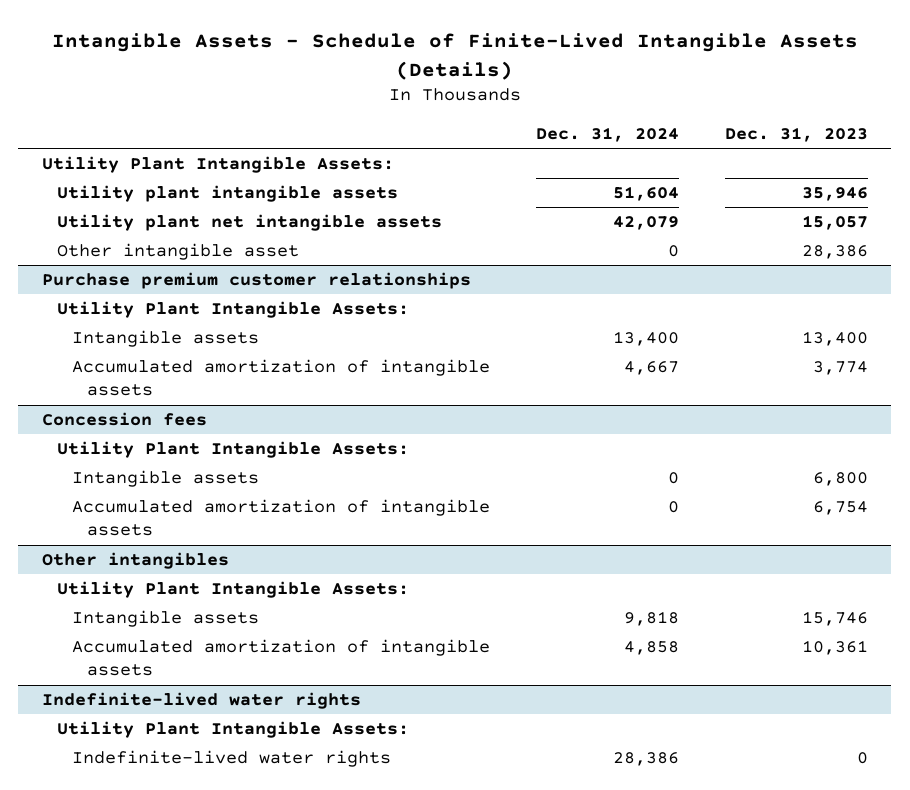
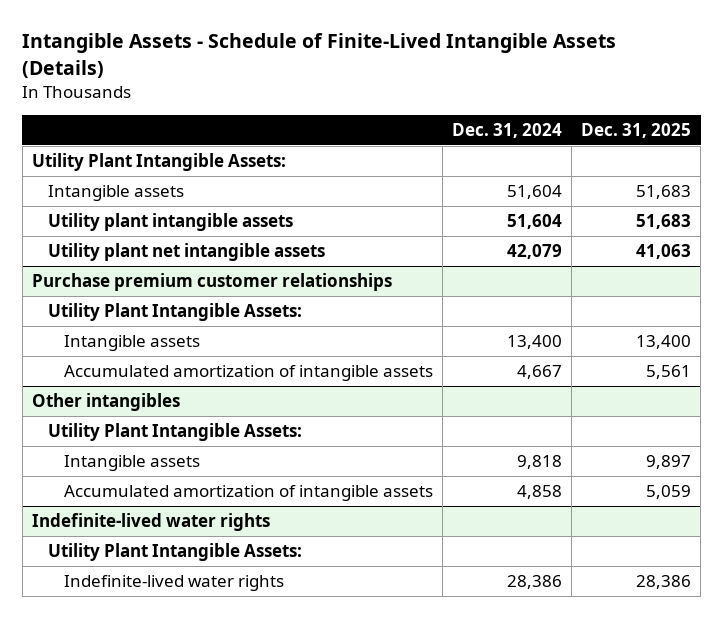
[725,126,869,142] Dec. 31, 2023 -> none
none -> [581,122,692,138] Dec. 31, 2025
none -> [47,185,184,202] Intangible assets
[56,243,299,261] Other intangible asset -> none
[41,412,207,427] Concession fees -> none
[56,441,409,459] Utility Plant Intangible Assets: -> none
[72,470,260,488] Intangible assets -> none
[72,499,491,537] Accumulated amortization of intangible assets -> none

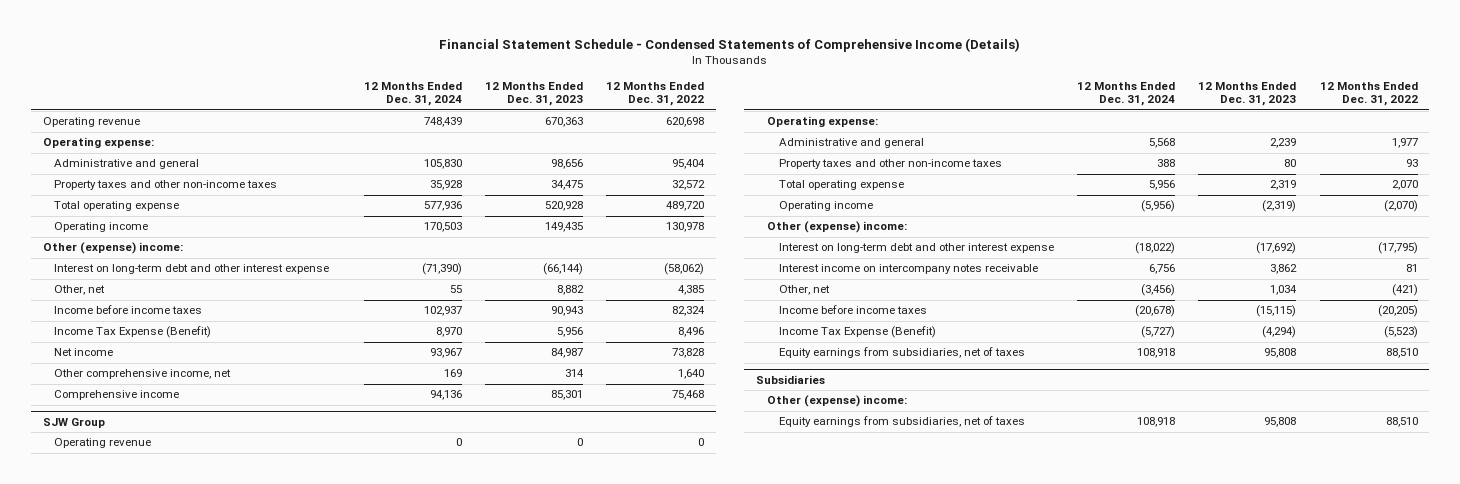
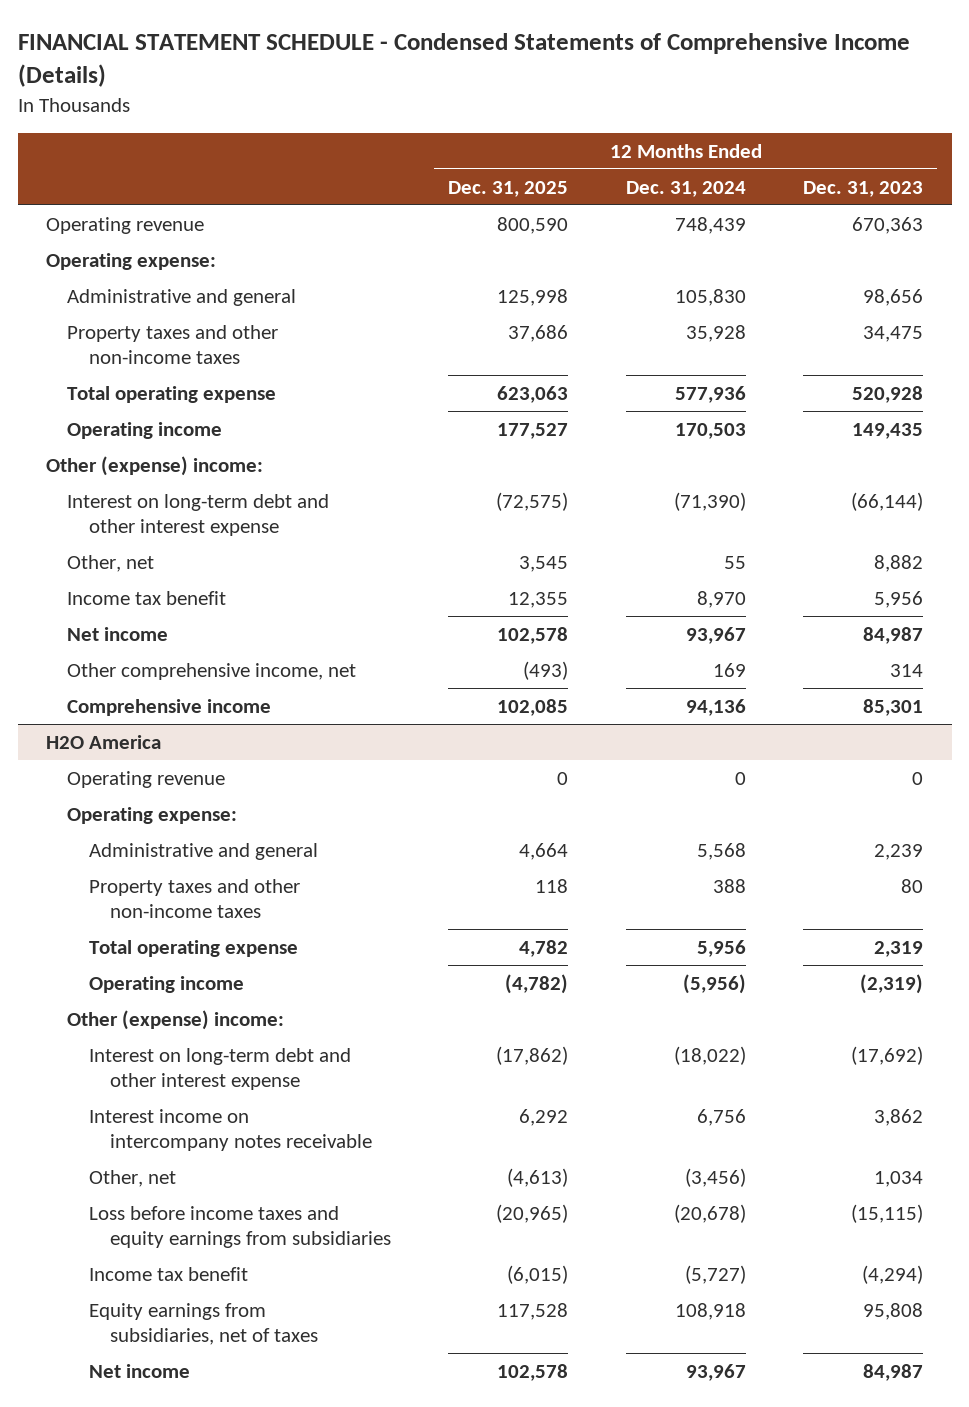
[439,37,1021,52] Financial Statement Schedule - Condensed Statements of Comprehensive Income (Details) -> [17,33,910,88] FINANCIAL STATEMENT SCHEDULE - Condensed Statements of Comprehensive Income (Details)
[606,81,705,107] 12 Months Ended Dec. 31, 2022 -> none
none -> [448,180,569,197] Dec. 31, 2025
[53,305,202,315] Income before income taxes -> none
[53,326,211,339] Income Tax Expense (Benefit) -> [67,590,227,605] Income tax benefit
[42,418,105,429] SJW Group -> [46,734,162,749] H2O America
[778,347,1025,359] Equity earnings from subsidiaries, net of taxes -> none
[756,375,826,385] Subsidiaries -> none
[767,395,908,408] Other (expense) income: -> none
[778,305,927,315] Income before income taxes -> [88,1205,392,1249] Loss before income taxes and equity earnings from subsidiaries
[778,326,936,339] Income Tax Expense (Benefit) -> [88,1266,248,1281] Income tax benefit
none -> [88,1363,190,1378] Net income

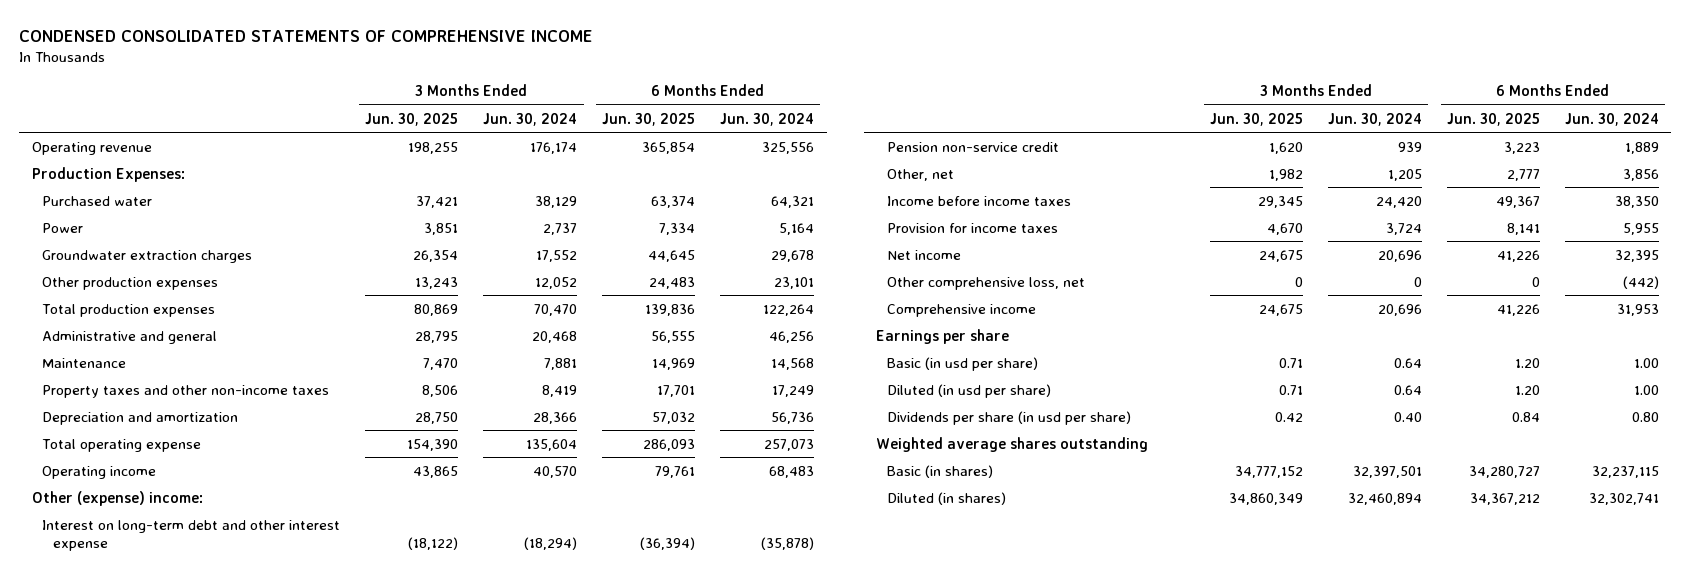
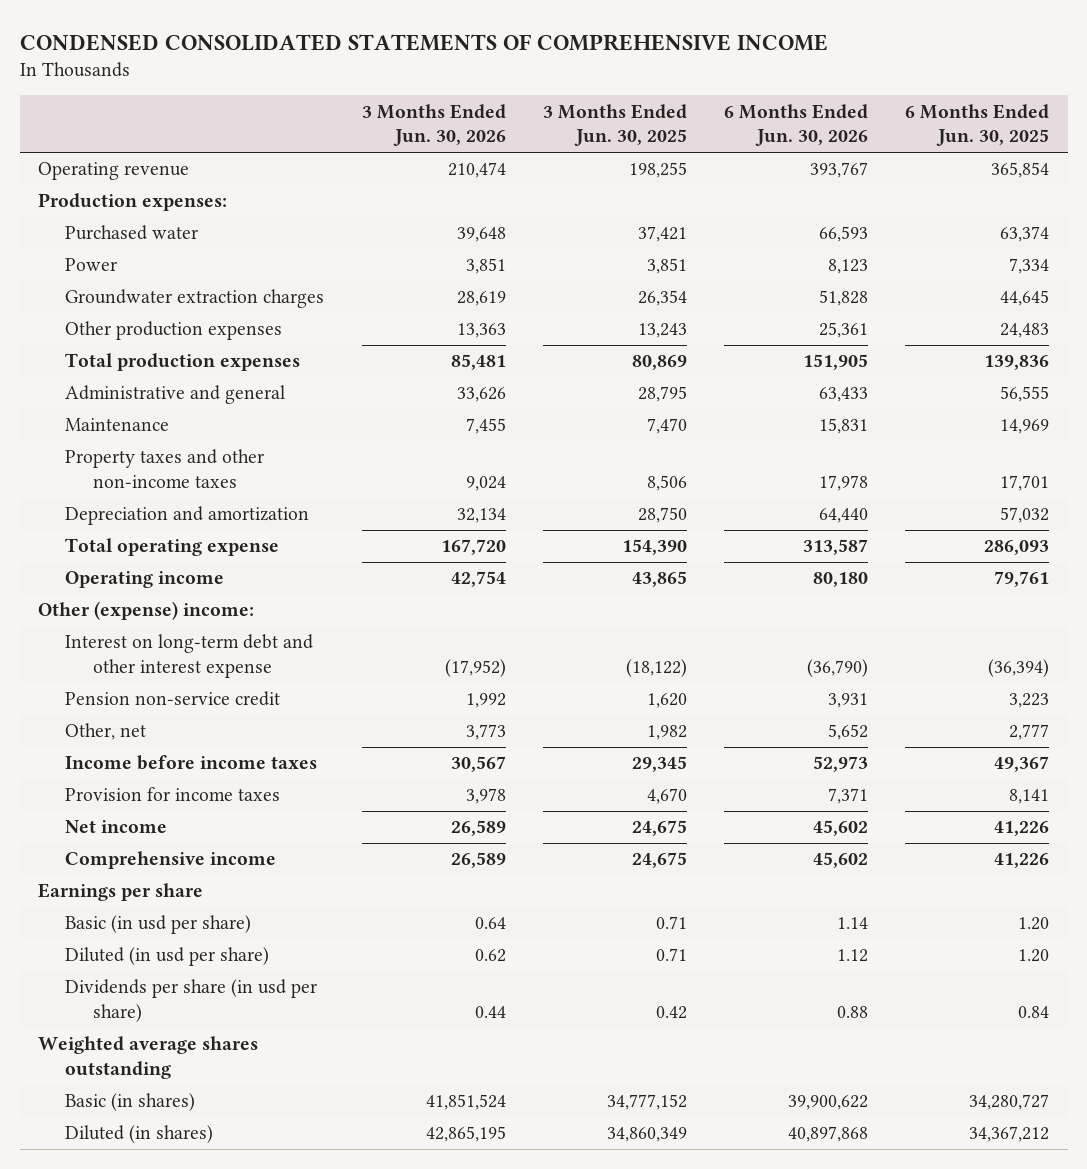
[483,112,578,126] Jun. 30, 2024 -> none
[720,112,815,126] Jun. 30, 2024 -> none
none -> [361,103,506,147] 3 Months Ended Jun. 30, 2026
none -> [723,103,868,147] 6 Months Ended Jun. 30, 2026
[31,166,185,182] Production Expenses: -> [38,193,228,212] Production expenses:
[887,276,1086,290] Other comprehensive loss, net -> none

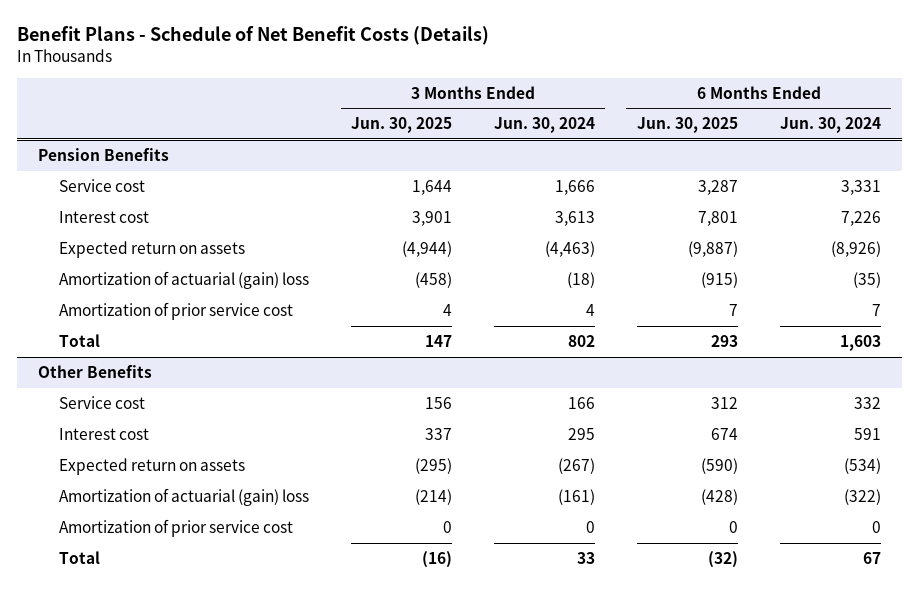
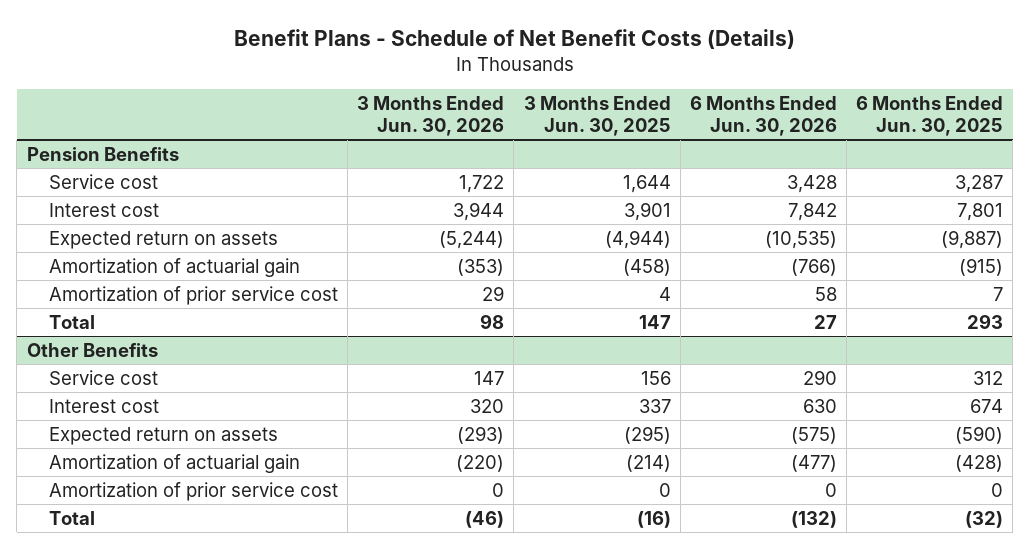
[494,117,596,134] Jun. 30, 2024 -> none
[779,117,881,134] Jun. 30, 2024 -> none
none -> [357,95,505,137] 3 Months Ended Jun. 30, 2026
none -> [689,95,837,137] 6 Months Ended Jun. 30, 2026
[59,270,310,289] Amortization of actuarial (gain) loss -> [49,257,301,277] Amortization of actuarial gain
[59,487,310,506] Amortization of actuarial (gain) loss -> [49,453,301,473] Amortization of actuarial gain

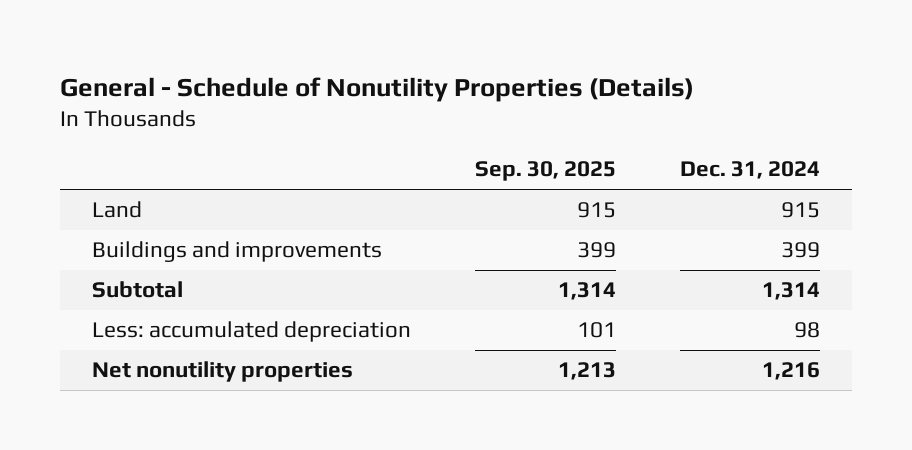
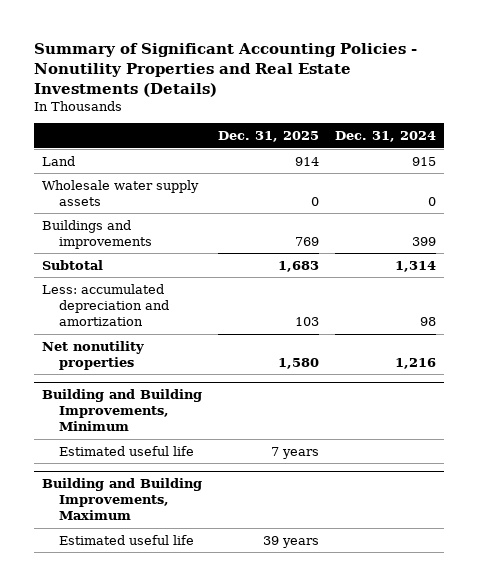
[60,76,695,102] General - Schedule of Nonutility Properties (Details) -> [34,43,418,97] Summary of Significant Accounting Policies - Nonutility Properties and Real Estate Investments (Details)
[475,161,617,182] Sep. 30, 2025 -> none
none -> [218,131,320,143] Dec. 31, 2025
none -> [42,179,200,206] Wholesale water supply assets
[92,321,412,343] Less: accumulated depreciation -> [42,283,170,327] Less: accumulated depreciation and amortization
none -> [42,388,203,432] Building and Building Improvements, Minimum
none -> [59,445,195,456] Estimated useful life
none -> [42,477,203,521] Building and Building Improvements, Maximum
none -> [59,534,195,545] Estimated useful life

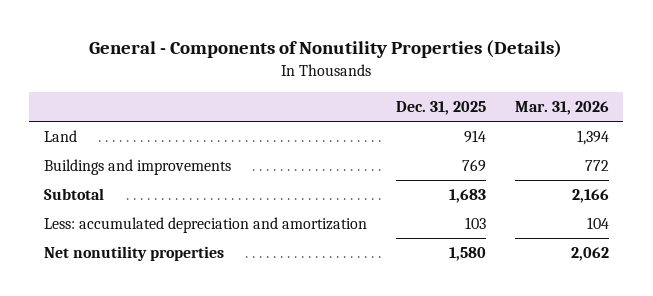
[34,43,418,97] Summary of Significant Accounting Policies - Nonutility Properties and Real Estate Investments (Details) -> [89,40,563,59] General - Components of Nonutility Properties (Details)
[335,131,437,143] Dec. 31, 2024 -> none
none -> [514,101,609,116] Mar. 31, 2026
[42,179,200,206] Wholesale water supply assets -> none
[42,388,203,432] Building and Building Improvements, Minimum -> none
[59,445,195,456] Estimated useful life -> none
[42,477,203,521] Building and Building Improvements, Maximum -> none
[59,534,195,545] Estimated useful life -> none

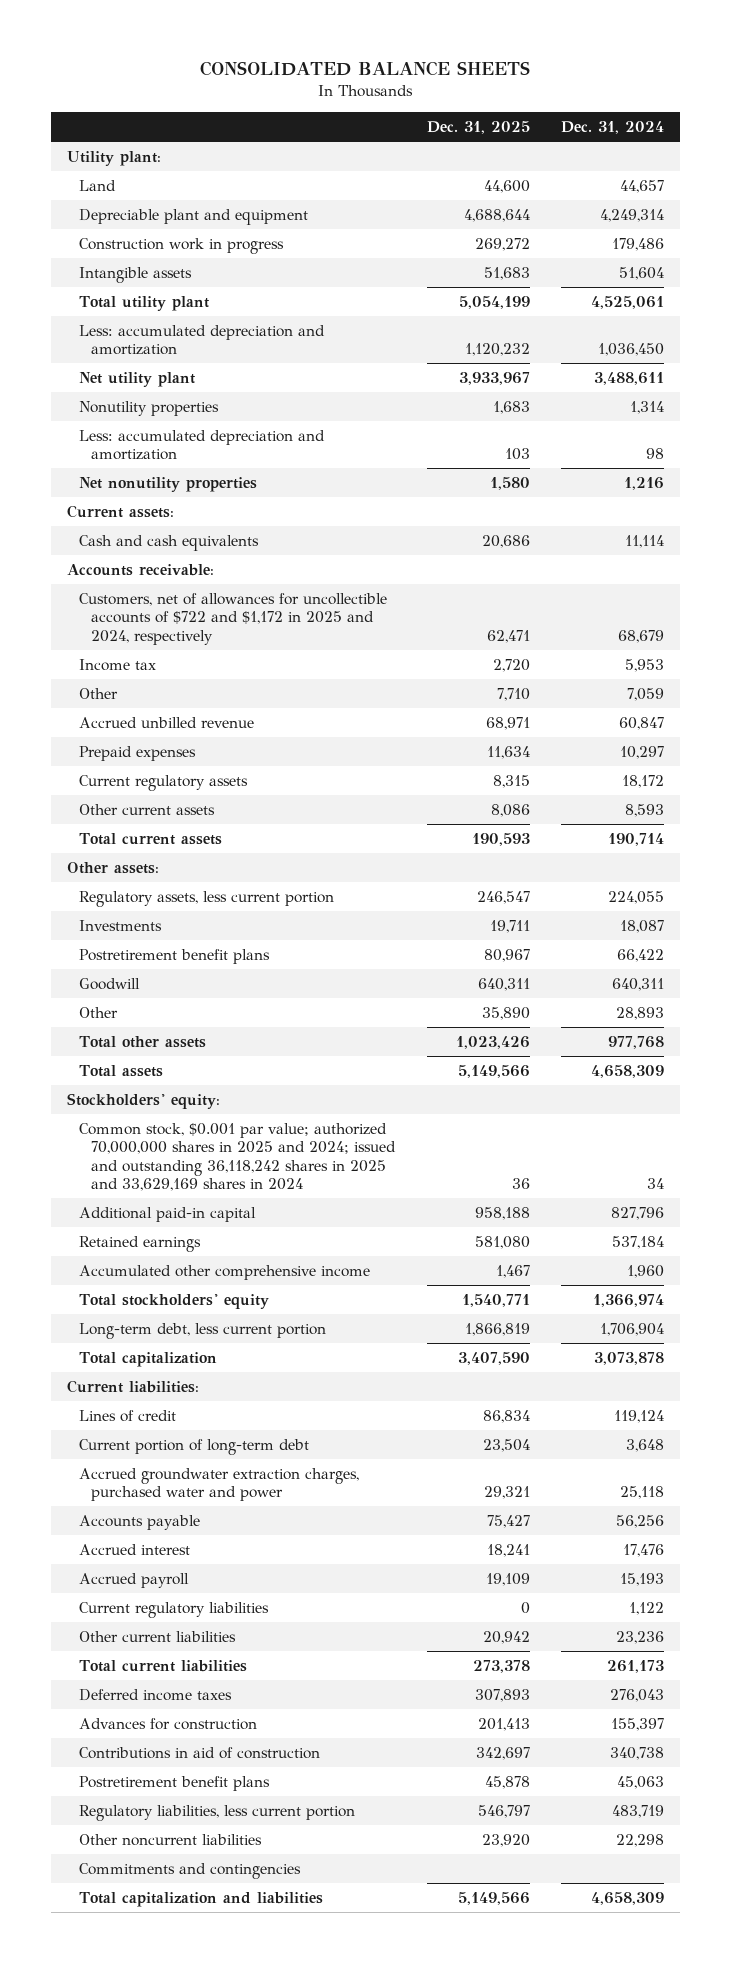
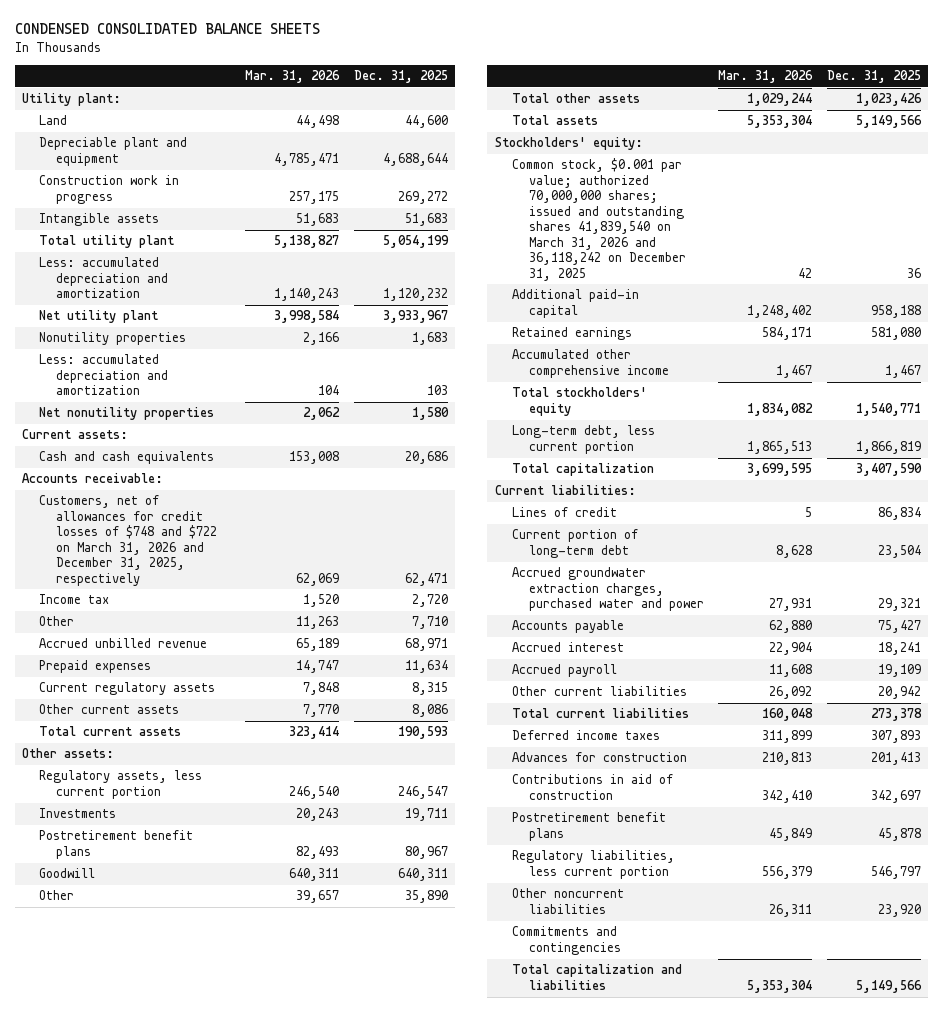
[200,61,531,77] CONSOLIDATED BALANCE SHEETS -> [14,23,320,35] CONDENSED CONSOLIDATED BALANCE SHEETS
[561,121,665,135] Dec. 31, 2024 -> none
none -> [245,70,341,84] Mar. 31, 2026
[78,592,387,645] Customers, net of allowances for uncollectible accounts of $722 and $1,172 in 2025 and 2024, respectively -> [38,495,217,586] Customers, net of allowances for credit losses of $748 and $722 on March 31, 2026 and December 31, 2025, respectively
[78,1122,396,1192] Common stock, $0.001 par value; authorized 70,000,000 shares in 2025 and 2024; issued and outstanding 36,118,242 shares in 2025 and 33,629,169 shares in 2024 -> [511,158,686,281] Common stock, $0.001 par value; authorized 70,000,000 shares; issued and outstanding shares 41,839,540 on March 31, 2026 and 36,118,242 on December 31, 2025
[78,1601,269,1618] Current regulatory liabilities -> none

